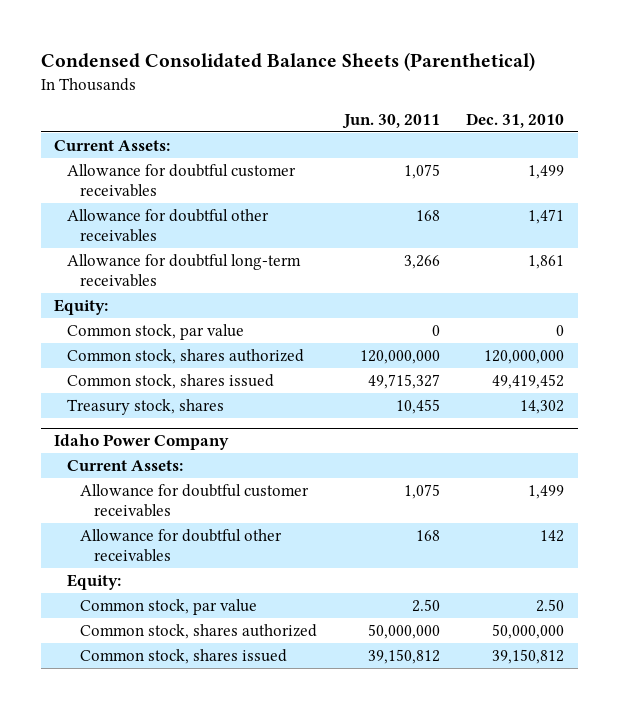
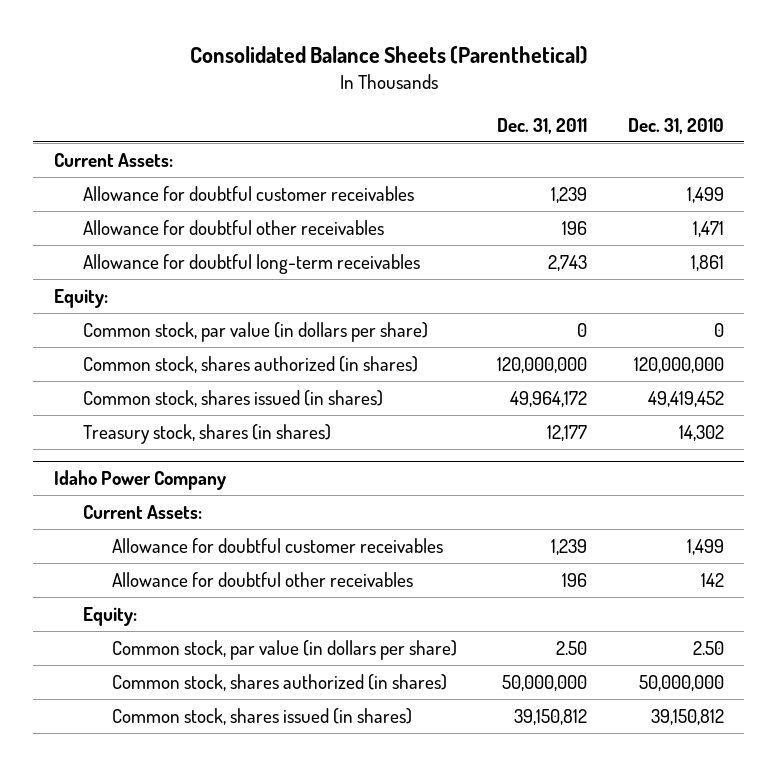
[40,52,535,72] Condensed Consolidated Balance Sheets (Parenthetical) -> [189,46,588,65] Consolidated Balance Sheets (Parenthetical)
[341,113,440,129] Jun. 30, 2011 -> none
none -> [497,117,588,134] Dec. 31, 2011
[67,324,245,341] Common stock, par value -> [82,321,428,342] Common stock, par value (in dollars per share)
[67,349,305,365] Common stock, shares authorized -> [82,355,418,373] Common stock, shares authorized (in shares)
[67,374,275,390] Common stock, shares issued -> [82,389,383,407] Common stock, shares issued (in shares)
[67,399,225,416] Treasury stock, shares -> [82,423,331,444] Treasury stock, shares (in shares)
[80,599,258,616] Common stock, par value -> [111,639,457,660] Common stock, par value (in dollars per share)
[80,624,318,640] Common stock, shares authorized -> [111,673,447,691] Common stock, shares authorized (in shares)
[80,649,288,665] Common stock, shares issued -> [111,707,412,725] Common stock, shares issued (in shares)

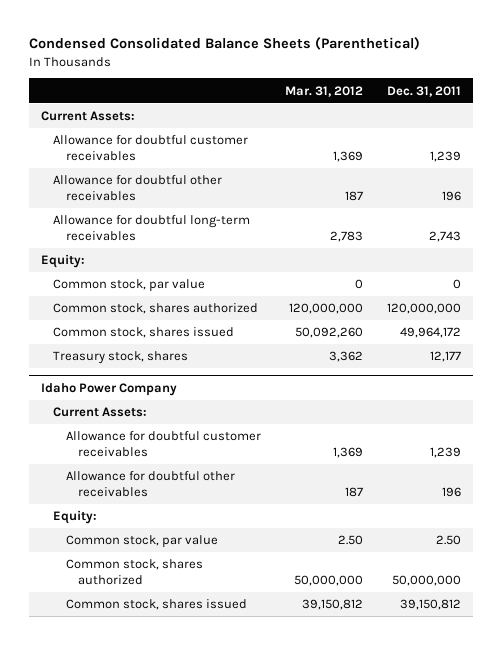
[189,46,588,65] Consolidated Balance Sheets (Parenthetical) -> [28,37,420,51] Condensed Consolidated Balance Sheets (Parenthetical)
[627,117,724,134] Dec. 31, 2010 -> none
none -> [284,85,363,97] Mar. 31, 2012
[82,321,428,342] Common stock, par value (in dollars per share) -> [53,279,206,293] Common stock, par value
[82,355,418,373] Common stock, shares authorized (in shares) -> [53,303,259,315] Common stock, shares authorized
[82,389,383,407] Common stock, shares issued (in shares) -> [53,327,235,339] Common stock, shares issued
[82,423,331,444] Treasury stock, shares (in shares) -> [53,351,189,365] Treasury stock, shares
[111,639,457,660] Common stock, par value (in dollars per share) -> [65,535,218,549] Common stock, par value
[111,673,447,691] Common stock, shares authorized (in shares) -> [65,559,203,585] Common stock, shares authorized
[111,707,412,725] Common stock, shares issued (in shares) -> [65,599,247,611] Common stock, shares issued

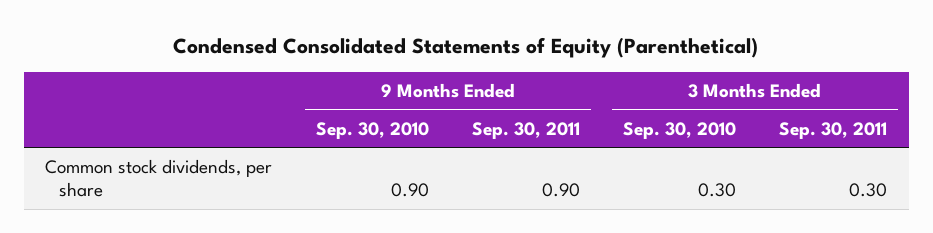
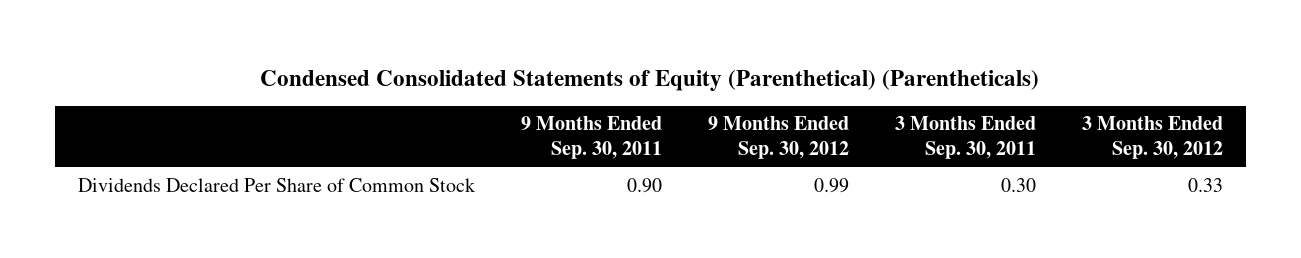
[173,37,759,59] Condensed Consolidated Statements of Equity (Parenthetical) -> [260,69,1040,91] Condensed Consolidated Statements of Equity (Parenthetical) (Parentheticals)
[315,121,429,139] Sep. 30, 2010 -> none
[623,121,737,139] Sep. 30, 2010 -> none
none -> [707,116,849,160] 9 Months Ended Sep. 30, 2012
none -> [1082,116,1224,160] 3 Months Ended Sep. 30, 2012
[45,159,273,198] Common stock dividends, per share -> [77,177,476,192] Dividends Declared Per Share of Common Stock

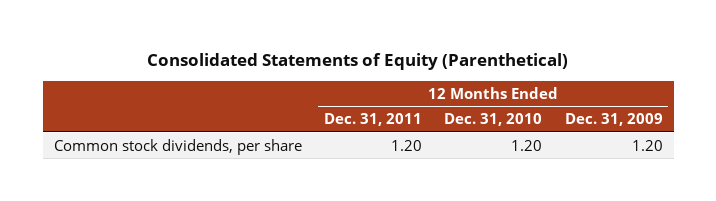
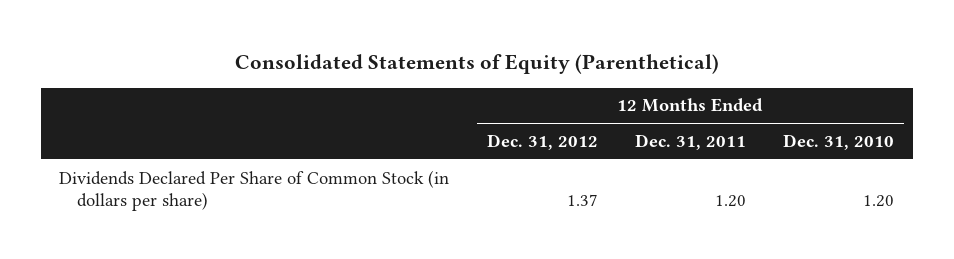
[564,113,663,127] Dec. 31, 2009 -> none
none -> [486,134,598,151] Dec. 31, 2012
[53,139,302,156] Common stock dividends, per share -> [59,169,450,211] Dividends Declared Per Share of Common Stock (in dollars per share)

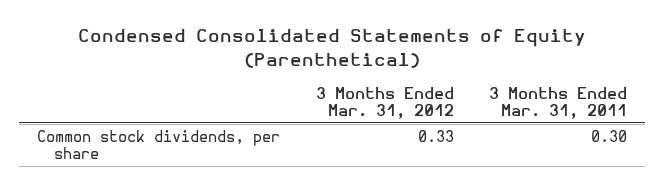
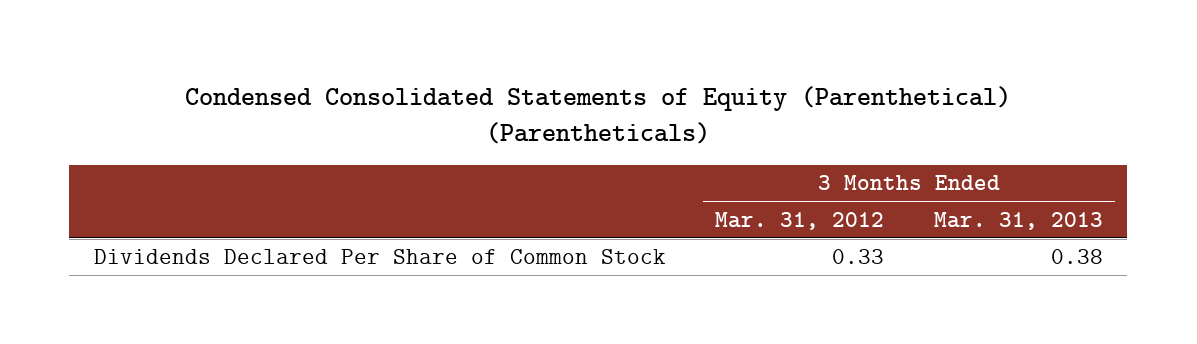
[78,29,587,68] Condensed Consolidated Statements of Equity (Parenthetical) -> [185,86,1012,145] Condensed Consolidated Statements of Equity (Parenthetical) (Parentheticals)
[489,86,628,119] 3 Months Ended Mar. 31, 2011 -> none
none -> [933,211,1103,230] Mar. 31, 2013
[37,130,281,160] Common stock dividends, per share -> [93,249,666,265] Dividends Declared Per Share of Common Stock

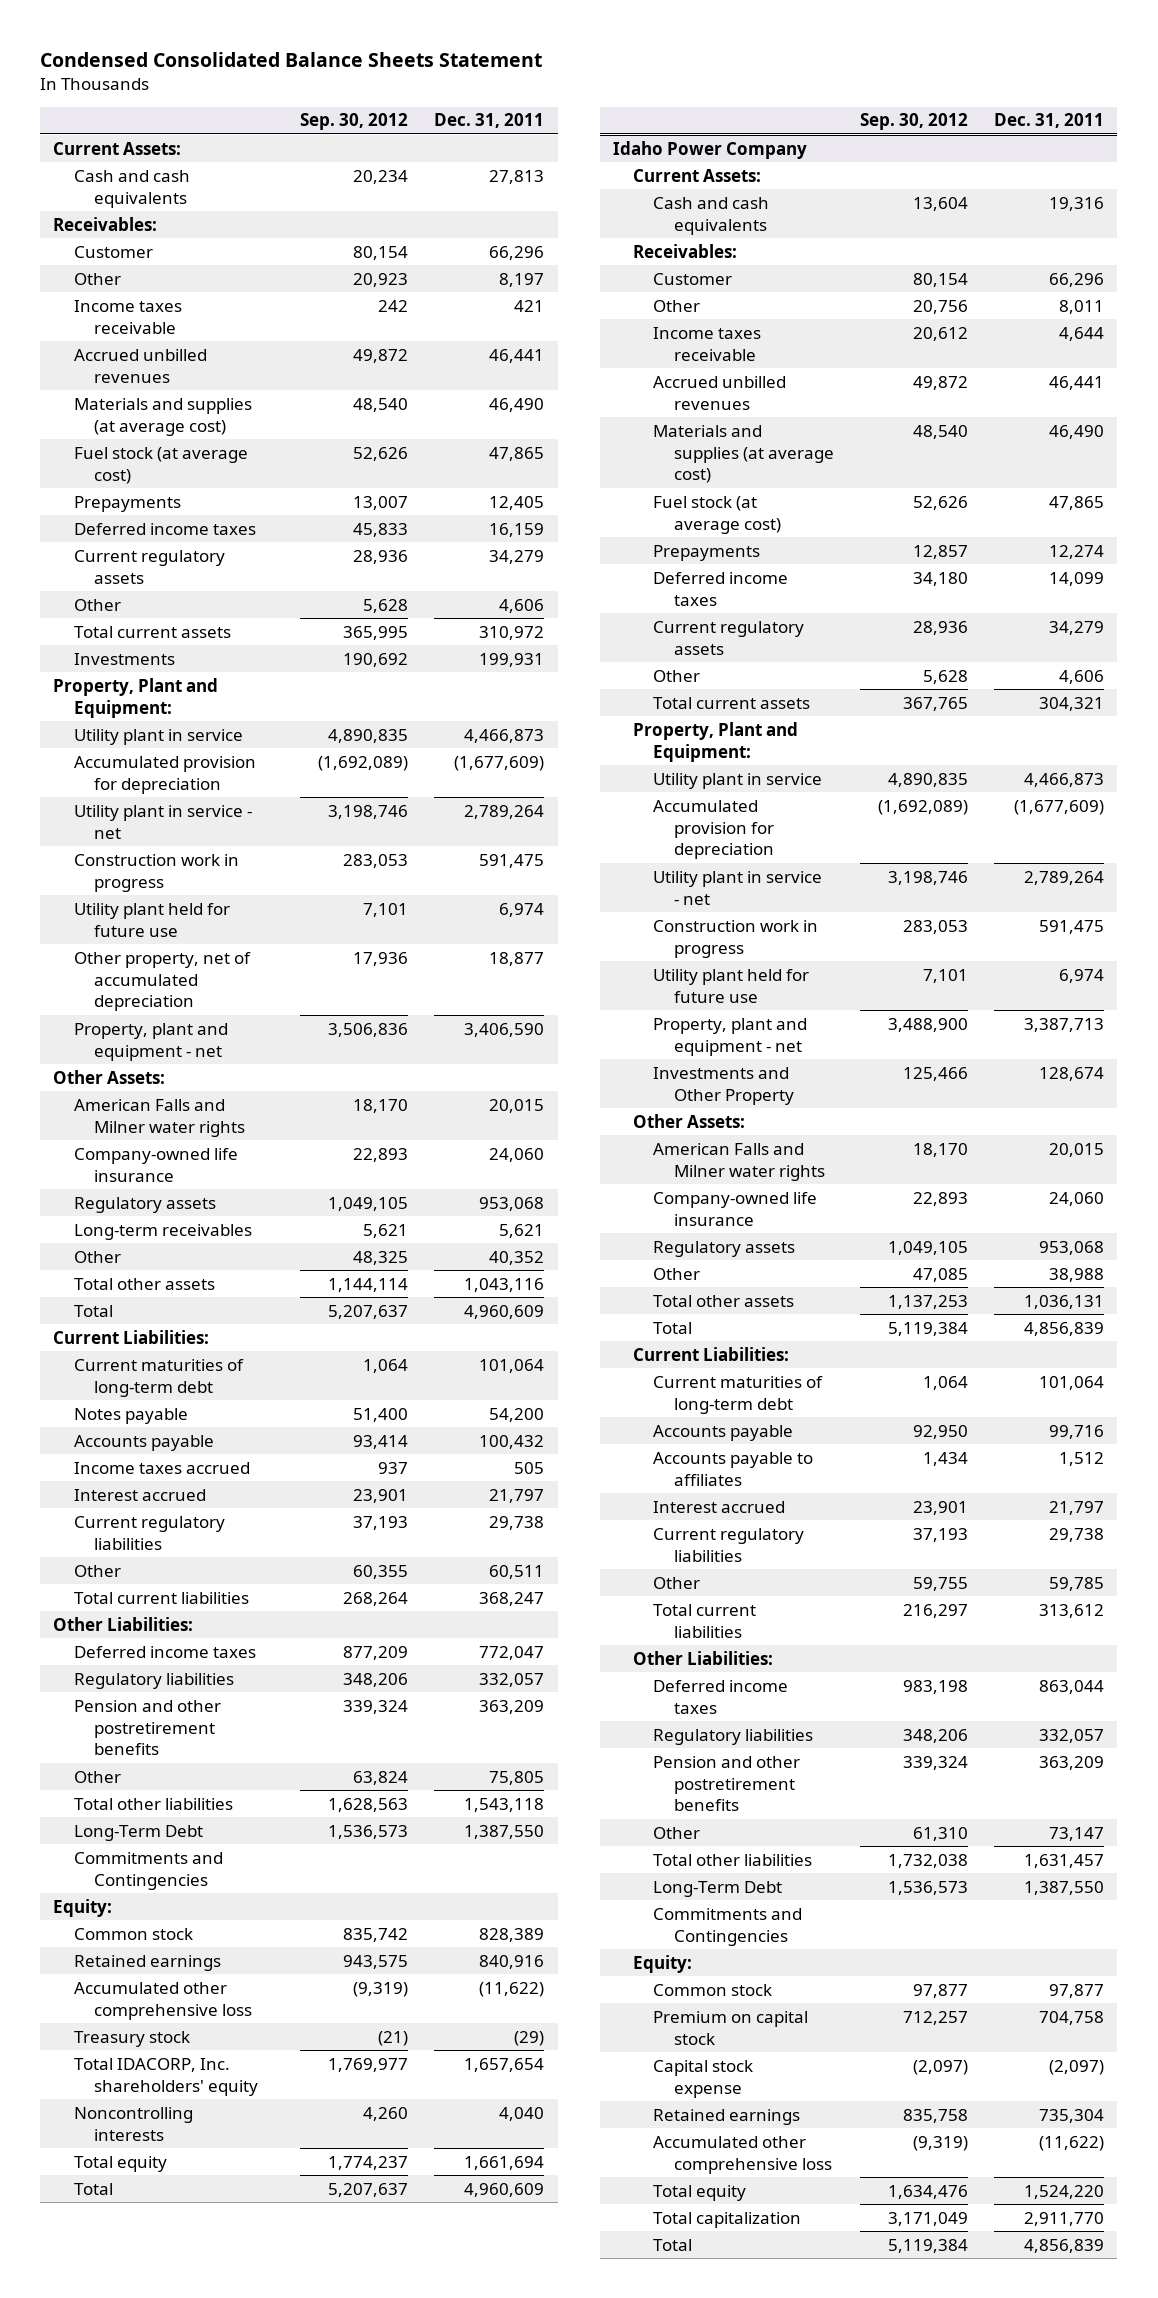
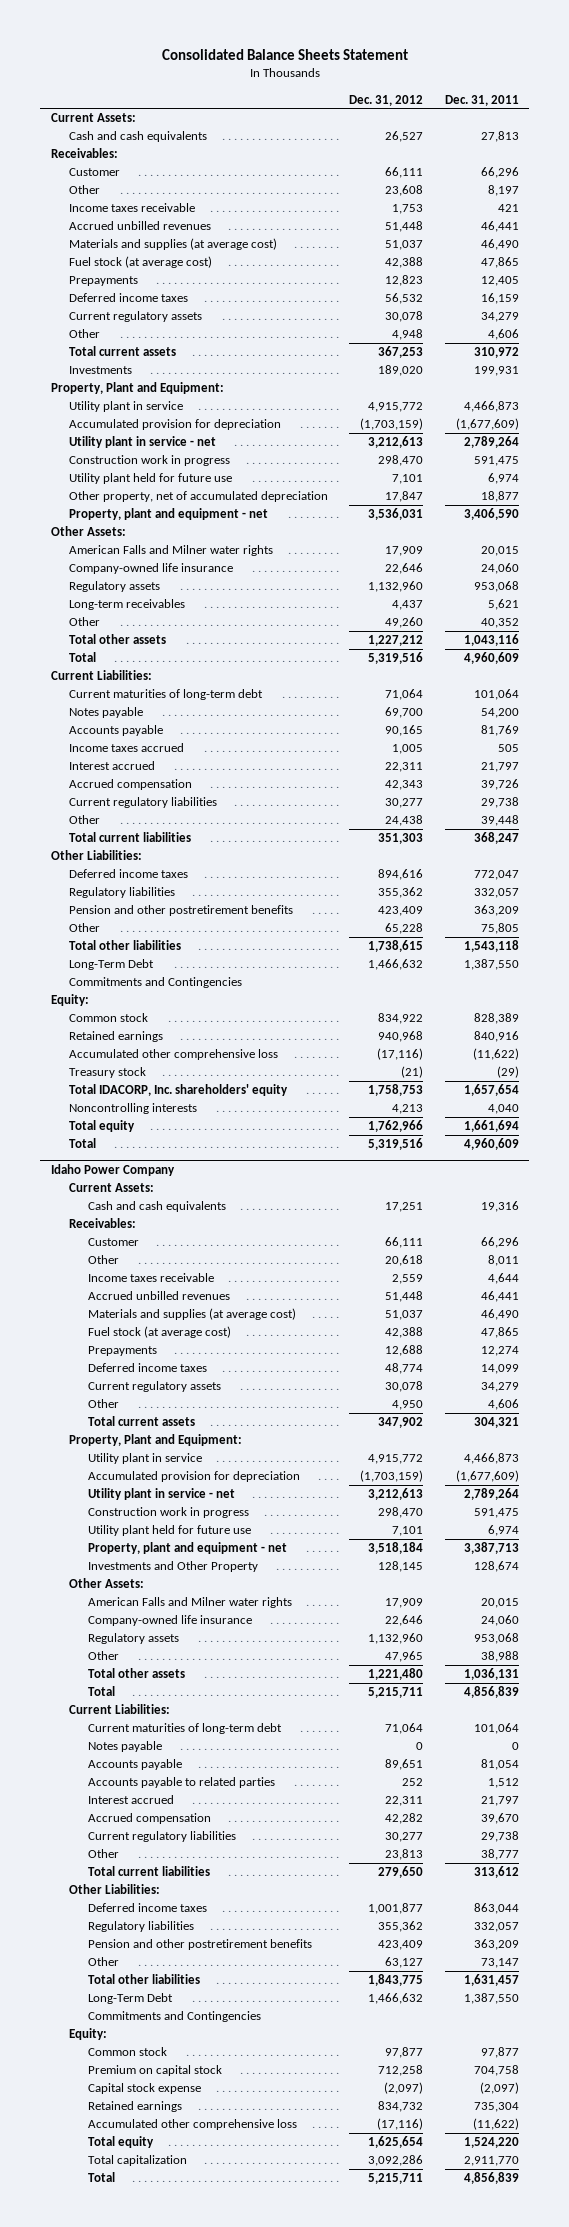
[40,51,543,67] Condensed Consolidated Balance Sheets Statement -> [161,49,408,61] Consolidated Balance Sheets Statement
[300,113,409,131] Sep. 30, 2012 -> none
none -> [349,94,424,106] Dec. 31, 2012
[479,1434,545,1449] 100,432 -> [480,725,519,737] 81,769
none -> [69,779,193,791] Accrued compensation
[489,1564,545,1579] 60,511 -> [480,815,519,827] 39,448
none -> [87,1741,162,1753] Notes payable
[1049,1424,1105,1439] 99,716 -> [480,1759,519,1771] 81,054
[653,1451,814,1486] Accounts payable to affiliates -> [87,1777,275,1789] Accounts payable to related parties
none -> [87,1813,211,1825] Accrued compensation
[1049,1576,1105,1591] 59,785 -> [480,1849,519,1861] 38,777

